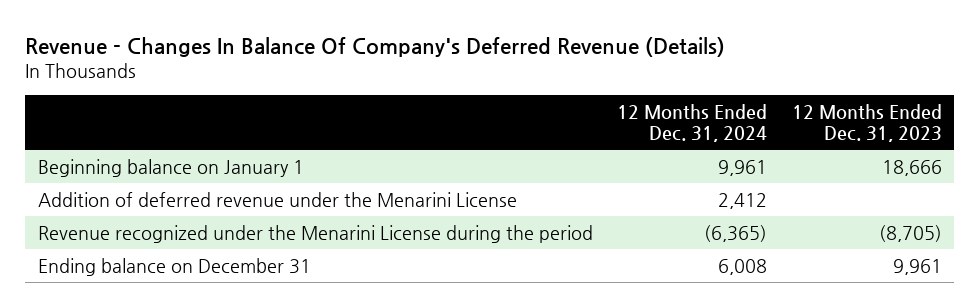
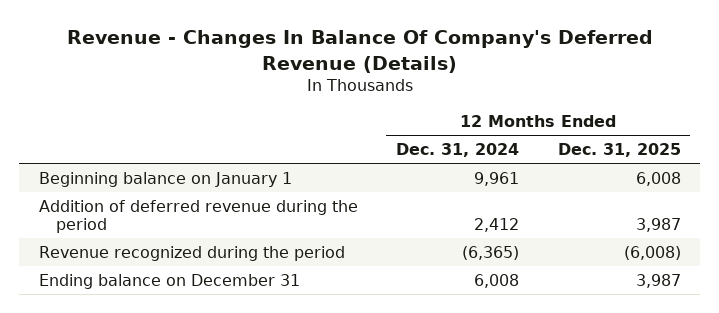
[791,103,942,143] 12 Months Ended Dec. 31, 2023 -> none
none -> [557,143,681,158] Dec. 31, 2025
[37,191,517,207] Addition of deferred revenue under the Menarini License -> [38,199,358,234] Addition of deferred revenue during the period
[37,224,593,243] Revenue recognized under the Menarini License during the period -> [38,245,345,261] Revenue recognized during the period

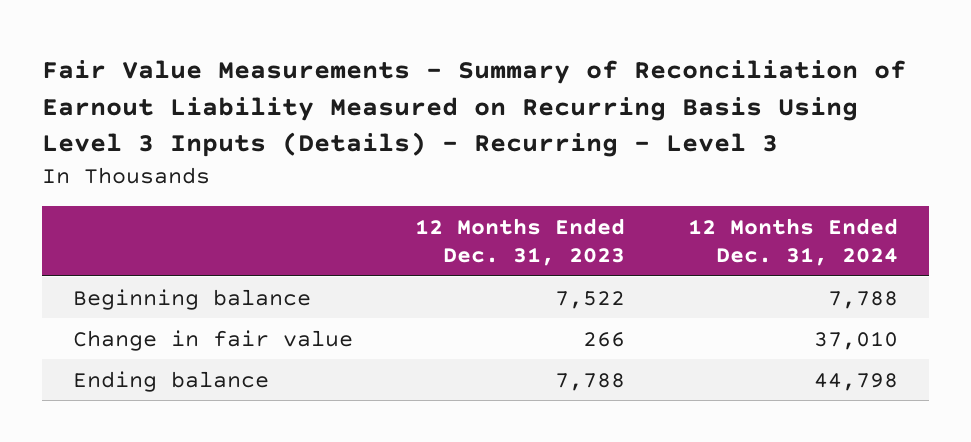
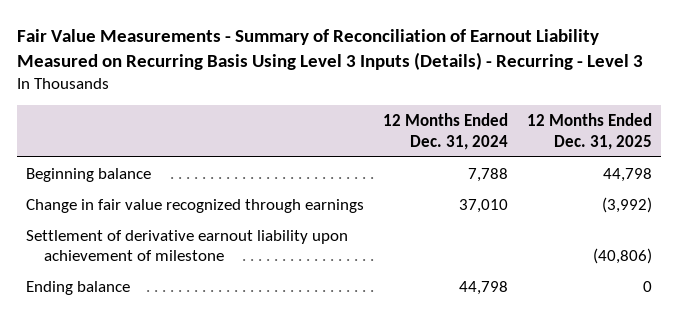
[415,217,626,266] 12 Months Ended Dec. 31, 2023 -> none
none -> [526,113,652,150] 12 Months Ended Dec. 31, 2025
[72,329,353,351] Change in fair value -> [26,198,365,213] Change in fair value recognized through earnings
none -> [26,229,349,262] Settlement of derivative earnout liability upon achievement of milestone

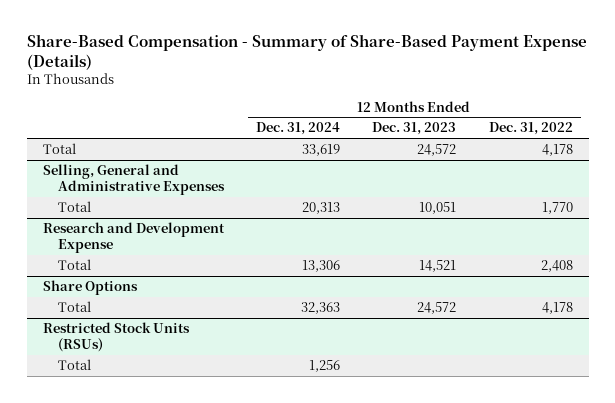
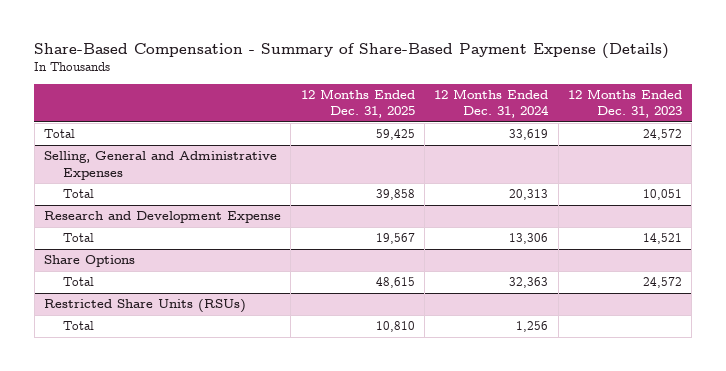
[488,122,573,136] Dec. 31, 2022 -> none
none -> [300,88,415,119] 12 Months Ended Dec. 31, 2025
[42,322,190,353] Restricted Stock Units (RSUs) -> [44,299,247,314] Restricted Share Units (RSUs)

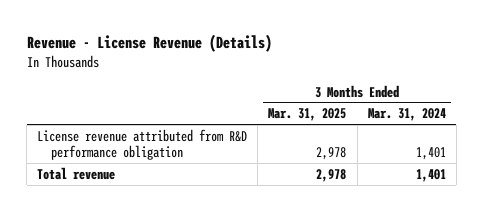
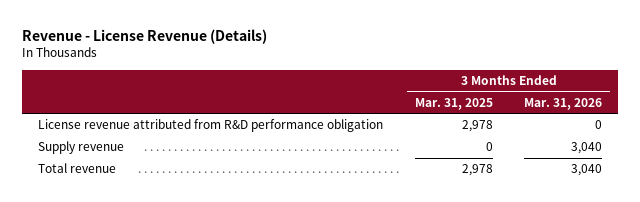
[367,108,446,122] Mar. 31, 2024 -> none
none -> [524,97,603,110] Mar. 31, 2026
none -> [38,141,125,155] Supply revenue

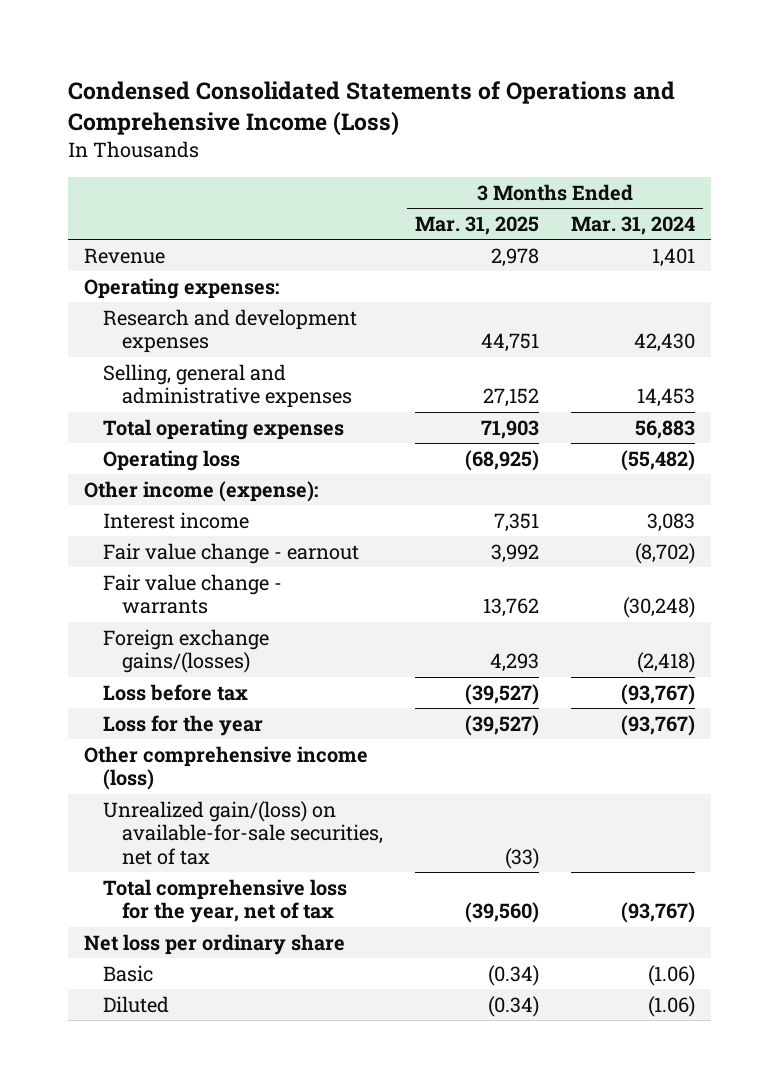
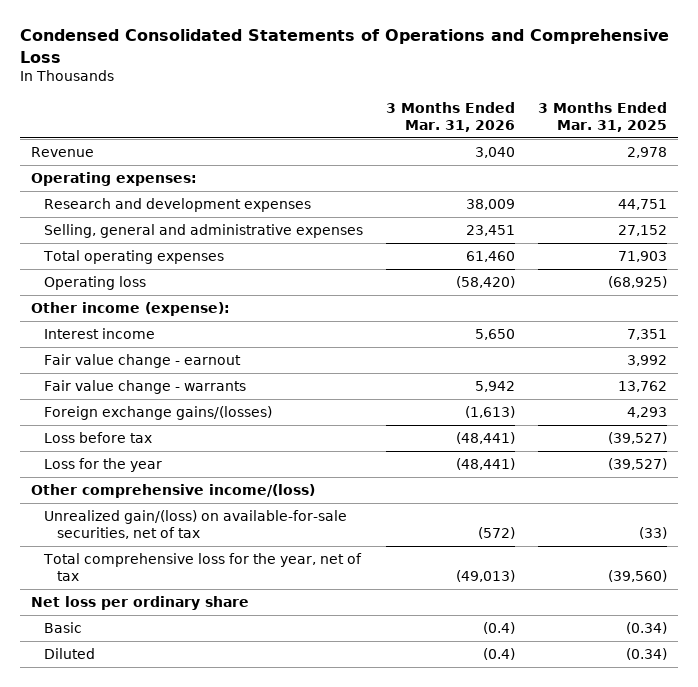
[67,81,675,137] Condensed Consolidated Statements of Operations and Comprehensive Income (Loss) -> [19,29,669,63] Condensed Consolidated Statements of Operations and Comprehensive Loss
[571,215,696,235] Mar. 31, 2024 -> none
none -> [385,102,515,133] 3 Months Ended Mar. 31, 2026
[83,745,368,791] Other comprehensive income (loss) -> [31,483,316,498] Other comprehensive income/(loss)

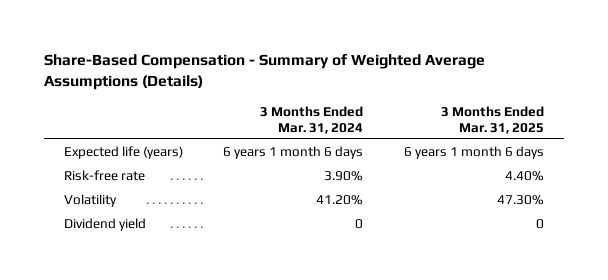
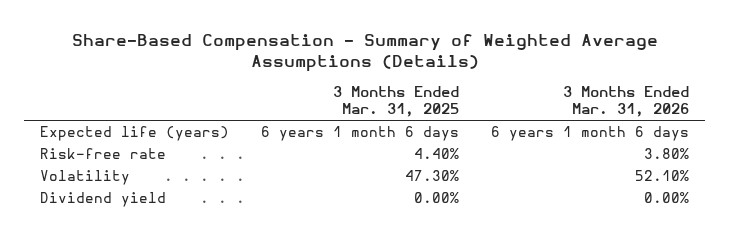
[260,105,364,134] 3 Months Ended Mar. 31, 2024 -> none
none -> [563,86,690,118] 3 Months Ended Mar. 31, 2026
[535,219,544,230] 0 -> [414,192,460,204] 0.00%

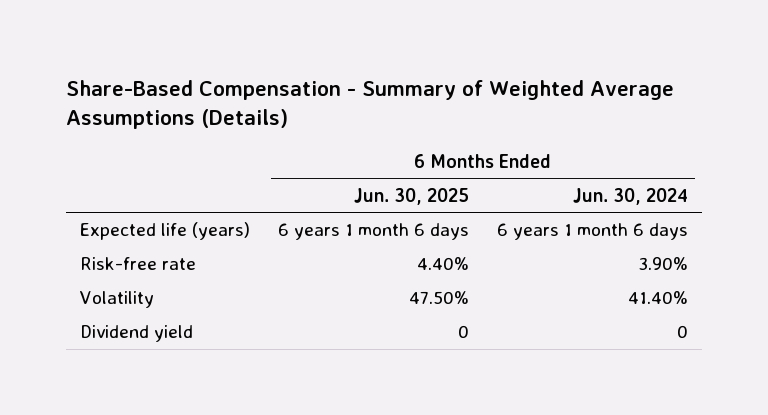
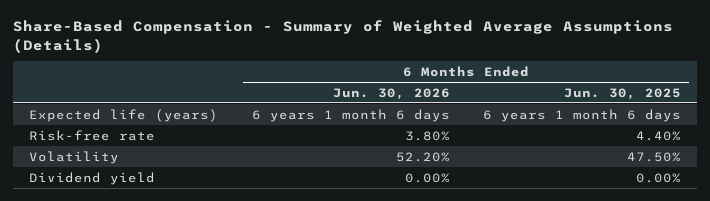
[573,187,689,205] Jun. 30, 2024 -> none
none -> [332,87,450,100] Jun. 30, 2026
[458,325,470,339] 0 -> [635,172,681,183] 0.00%

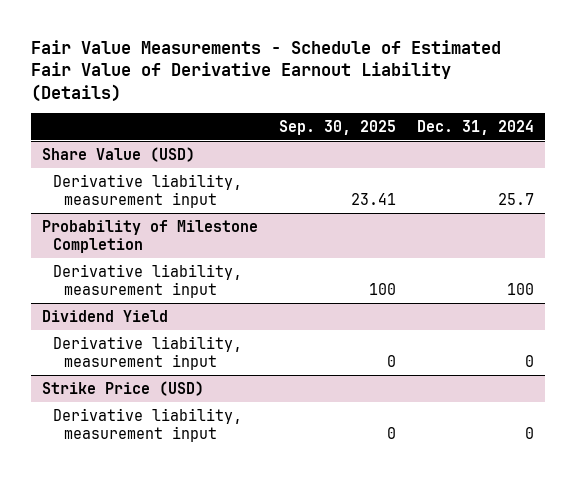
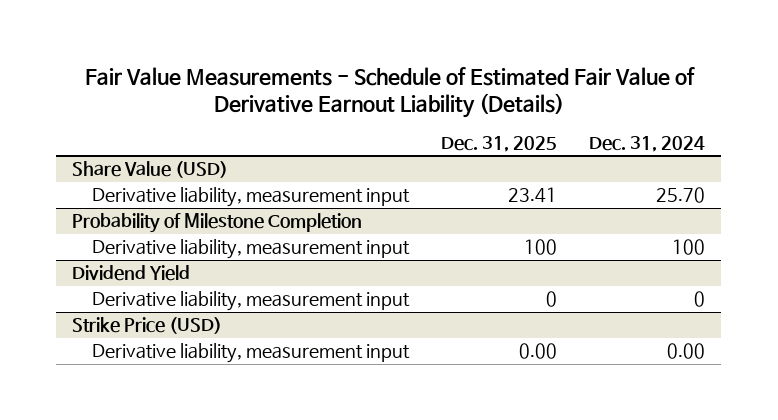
[279,119,397,135] Sep. 30, 2025 -> none
none -> [441,135,558,152] Dec. 31, 2025
[498,192,535,205] 25.7 -> [656,187,706,204] 25.70
[525,426,535,439] 0 -> [667,343,706,360] 0.00

